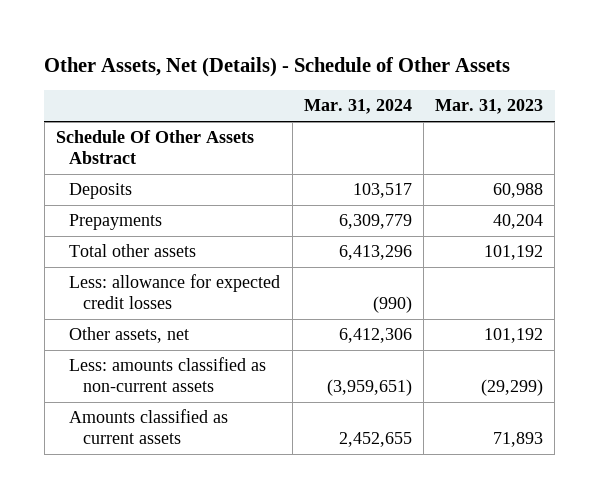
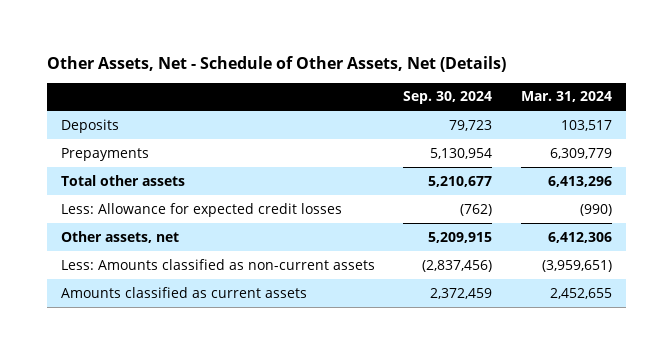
[44,57,511,78] Other Assets, Net (Details) - Schedule of Other Assets -> [46,55,506,72] Other Assets, Net - Schedule of Other Assets, Net (Details)
[435,99,544,115] Mar. 31, 2023 -> none
none -> [403,91,493,105] Sep. 30, 2024
[55,130,254,165] Schedule Of Other Assets Abstract -> none
[69,274,281,310] Less: allowance for expected credit losses -> [60,202,342,217] Less: Allowance for expected credit losses
[69,357,267,393] Less: amounts classified as non-current assets -> [60,258,375,270] Less: Amounts classified as non-current assets

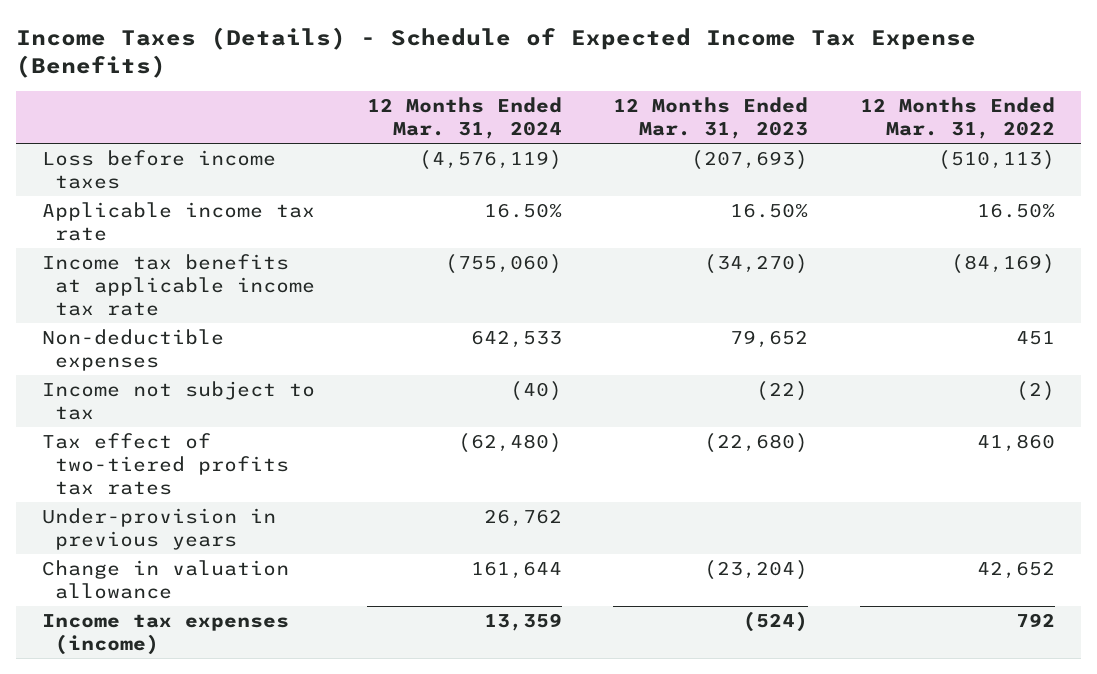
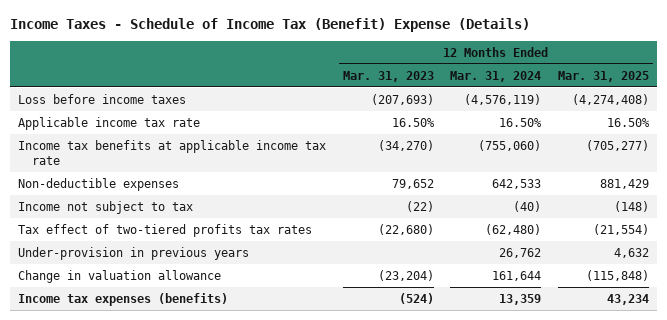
[16,26,977,79] Income Taxes (Details) - Schedule of Expected Income Tax Expense (Benefits) -> [9,17,530,32] Income Taxes - Schedule of Income Tax (Benefit) Expense (Details)
[860,97,1056,140] 12 Months Ended Mar. 31, 2022 -> none
none -> [557,70,649,82] Mar. 31, 2025
[42,613,290,655] Income tax expenses (income) -> [18,292,229,306] Income tax expenses (benefits)

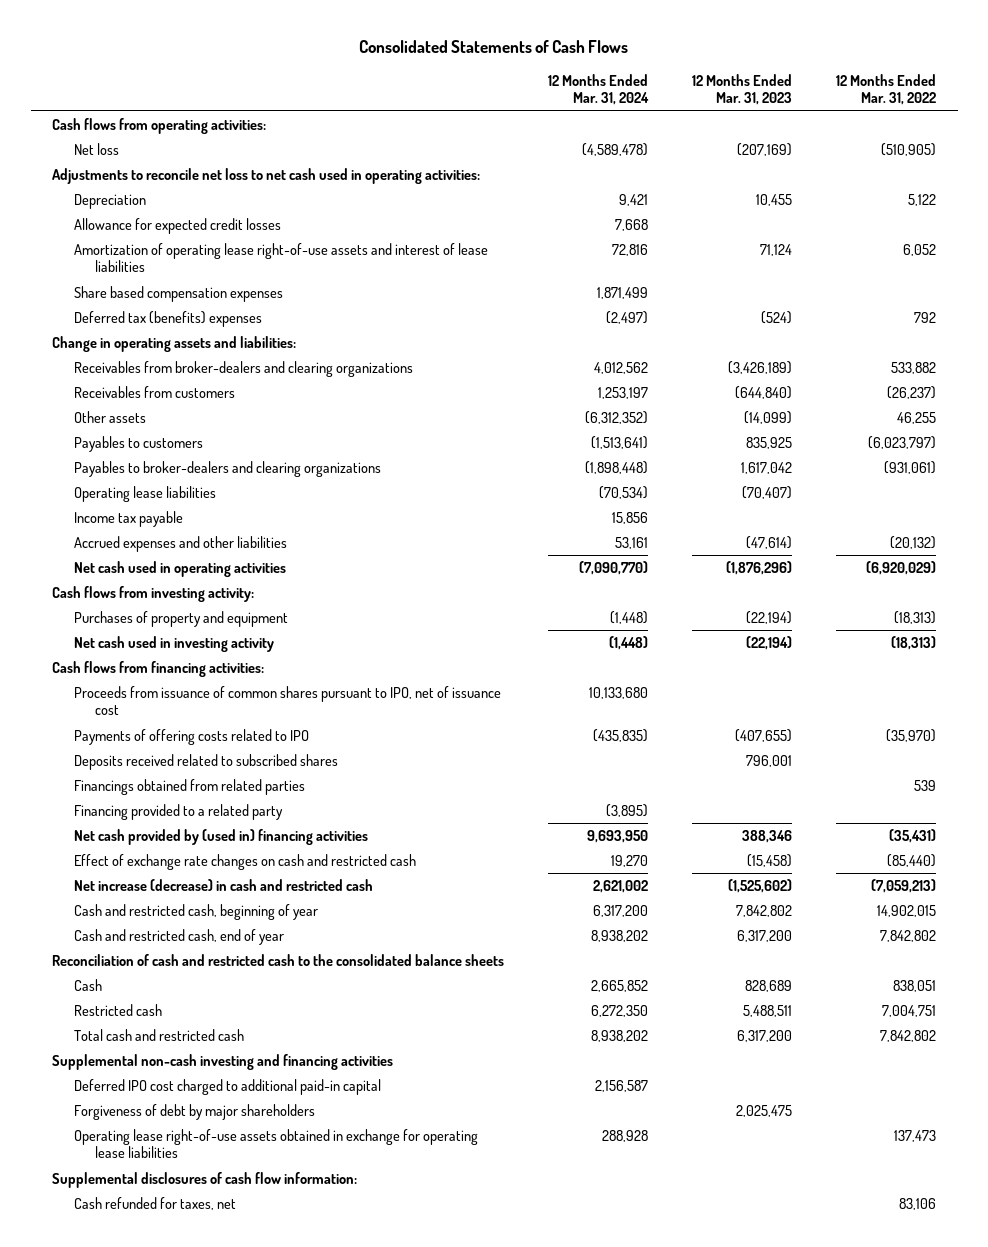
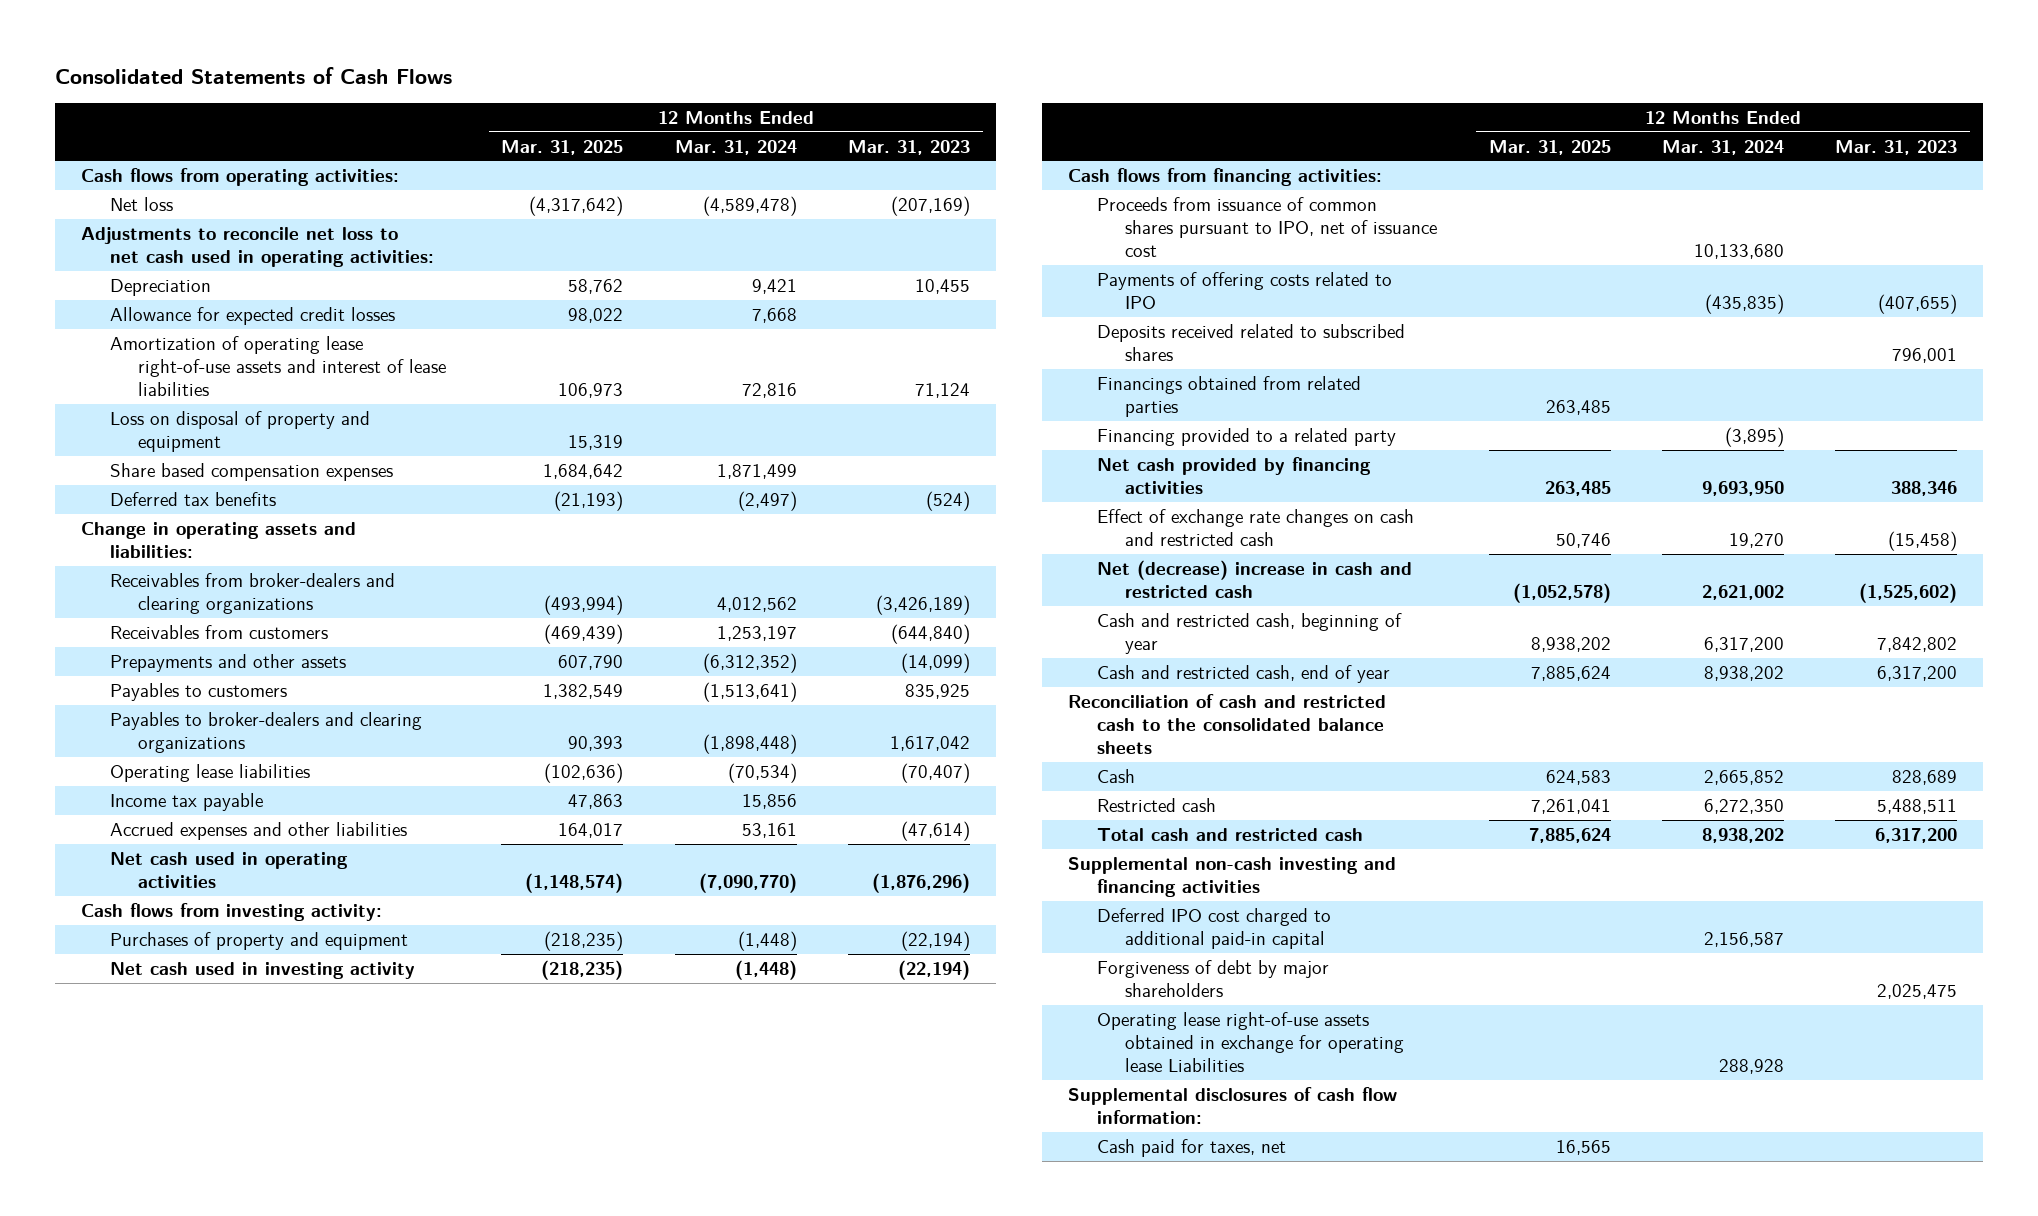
[835,73,936,106] 12 Months Ended Mar. 31, 2022 -> none
none -> [501,139,624,155] Mar. 31, 2025
none -> [109,410,370,452] Loss on disposal of property and equipment
[73,311,262,328] Deferred tax (benefits) expenses -> [109,491,276,506] Deferred tax benefits
[73,411,146,424] Other assets -> [109,653,346,672] Prepayments and other assets
[73,829,368,846] Net cash provided by (used in) financing activities -> [1096,456,1371,494] Net cash provided by financing activities
[73,879,373,892] Net increase (decrease) in cash and restricted cash -> [1096,559,1412,598] Net (decrease) increase in cash and restricted cash
[73,1129,478,1159] Operating lease right-of-use assets obtained in exchange for operating lease liabilities -> [1096,1011,1405,1072] Operating lease right-of-use assets obtained in exchange for operating lease Liabilities
[73,1197,236,1211] Cash refunded for taxes, net -> [1096,1138,1286,1157] Cash paid for taxes, net

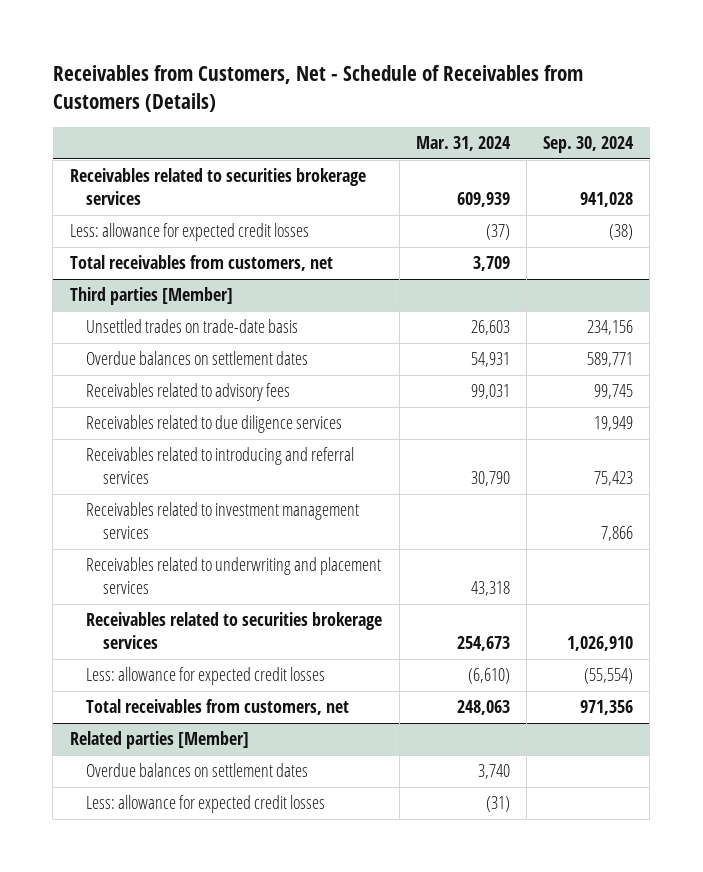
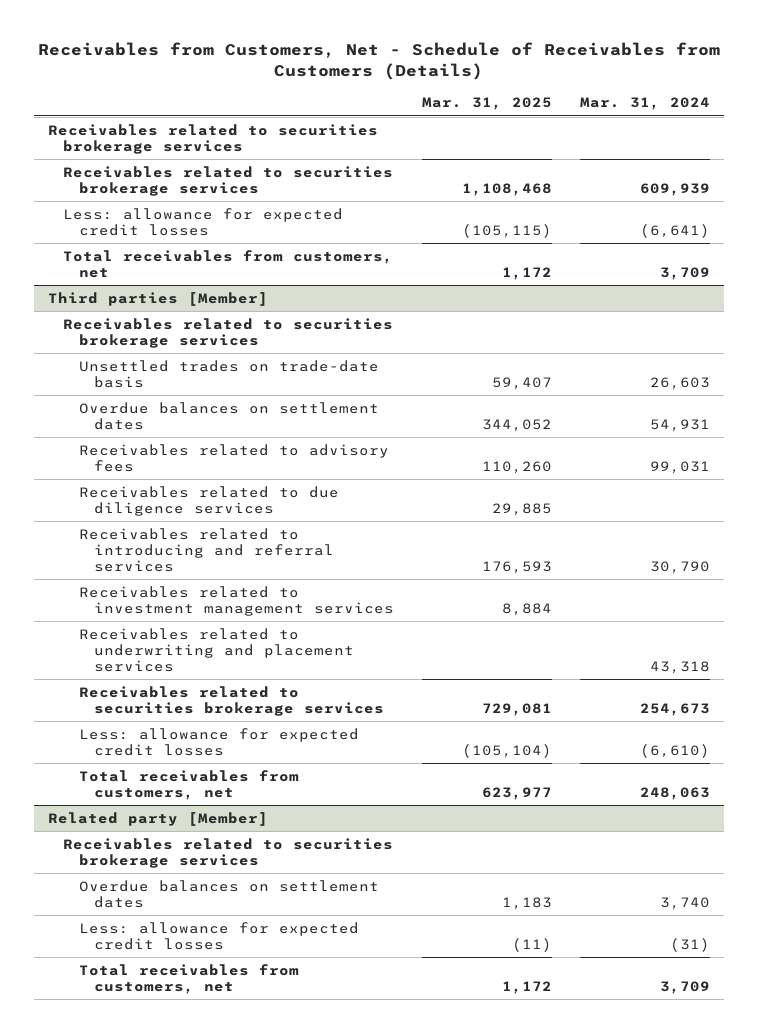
[543,136,635,154] Sep. 30, 2024 -> none
none -> [422,97,553,111] Mar. 31, 2025
none -> [48,123,379,154] Receivables related to securities brokerage services
[485,224,510,241] (37) -> [640,223,711,238] (6,641)
none -> [63,317,394,348] Receivables related to securities brokerage services
[69,731,249,750] Related parties [Member] -> [48,811,269,826] Related party [Member]
none -> [63,837,394,868] Receivables related to securities brokerage services
none -> [78,963,299,994] Total receivables from customers, net

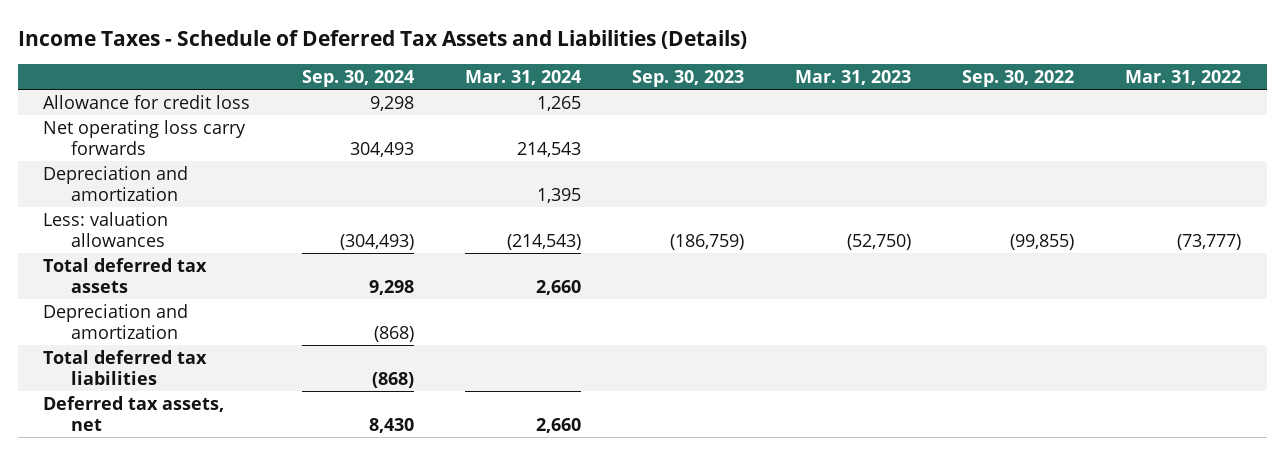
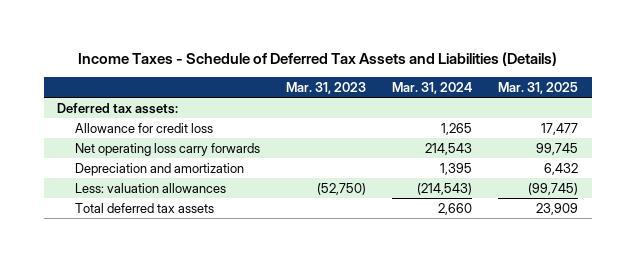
[301,70,414,88] Sep. 30, 2024 -> none
[631,70,744,88] Sep. 30, 2023 -> none
[962,70,1075,88] Sep. 30, 2022 -> none
[1125,70,1242,86] Mar. 31, 2022 -> none
none -> [498,81,579,94] Mar. 31, 2025
none -> [57,102,179,114] Deferred tax assets:
[43,304,189,339] Depreciation and amortization -> none
[43,350,208,385] Total deferred tax liabilities -> none
[43,396,225,431] Deferred tax assets, net -> none

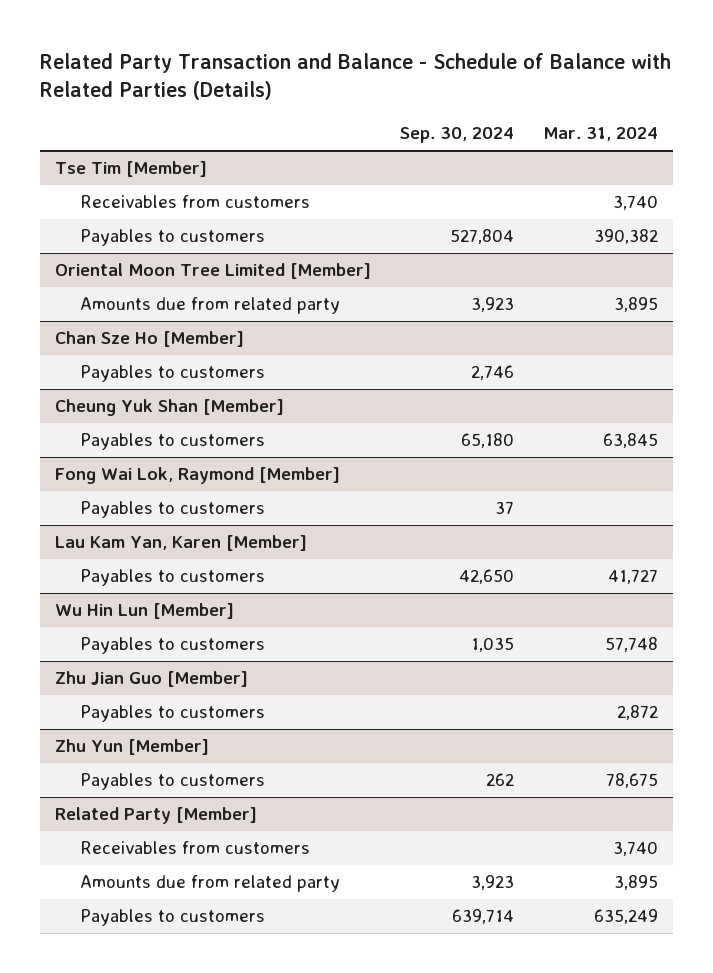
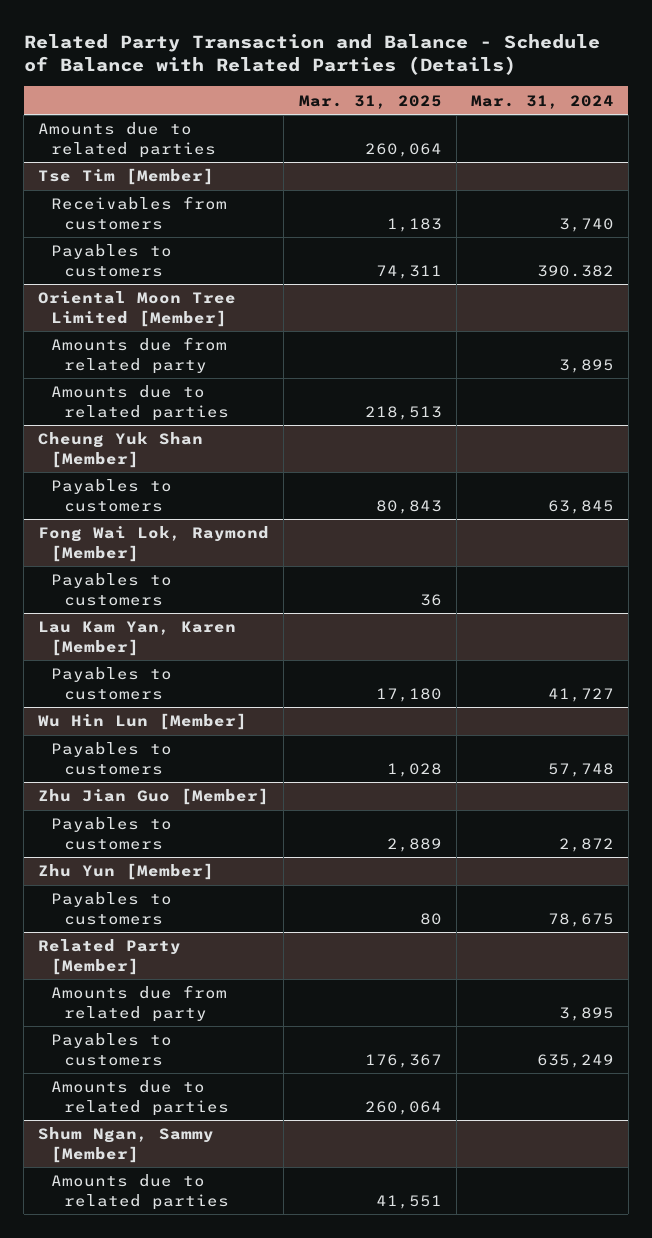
[399,127,514,144] Sep. 30, 2024 -> none
none -> [298,94,442,109] Mar. 31, 2025
none -> [38,122,217,158] Amounts due to related parties
[593,229,658,245] 390,382 -> [536,264,614,277] 390.382
[54,331,244,348] Chan Sze Ho [Member] -> none
[79,365,265,383] Payables to customers -> none
none -> [51,385,229,421] Amounts due to related parties
[79,841,310,855] Receivables from customers -> none
none -> [51,1080,229,1116] Amounts due to related parties
none -> [38,1127,215,1163] Shum Ngan, Sammy [Member]
none -> [51,1174,229,1210] Amounts due to related parties

